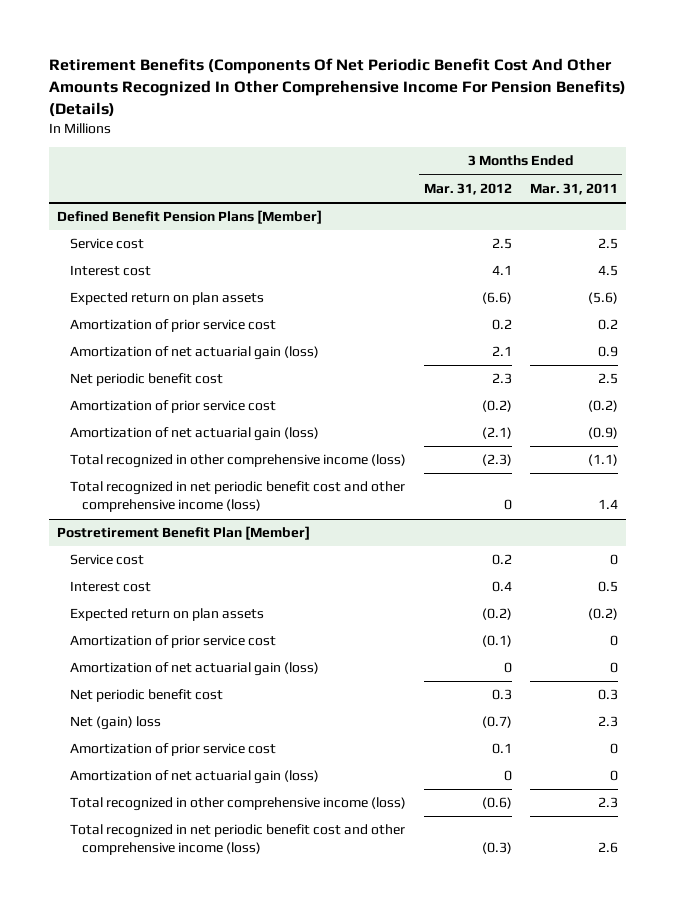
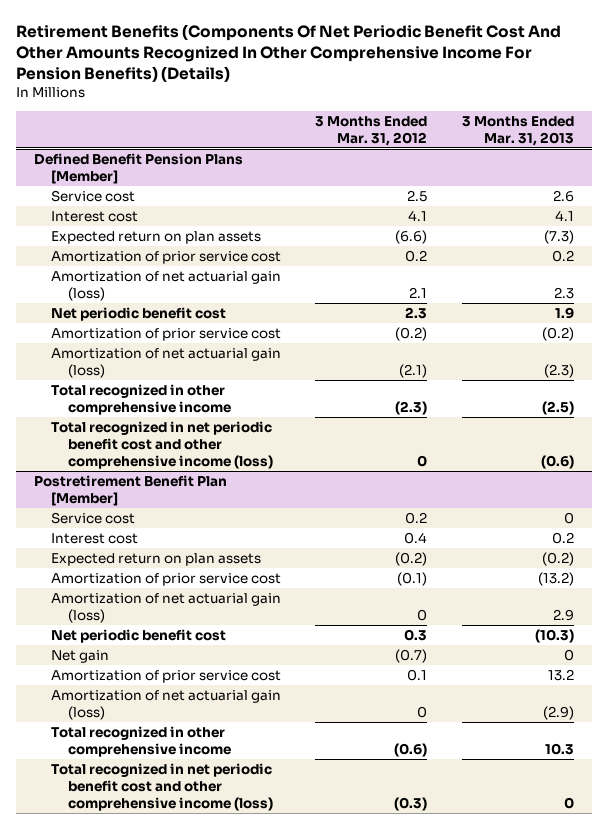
[529,182,618,195] Mar. 31, 2011 -> none
none -> [462,115,575,146] 3 Months Ended Mar. 31, 2013
[69,454,406,469] Total recognized in other comprehensive income (loss) -> [50,384,231,415] Total recognized in other comprehensive income
[69,716,161,731] Net (gain) loss -> [50,650,109,664] Net gain
[69,797,406,812] Total recognized in other comprehensive income (loss) -> [50,726,231,757] Total recognized in other comprehensive income

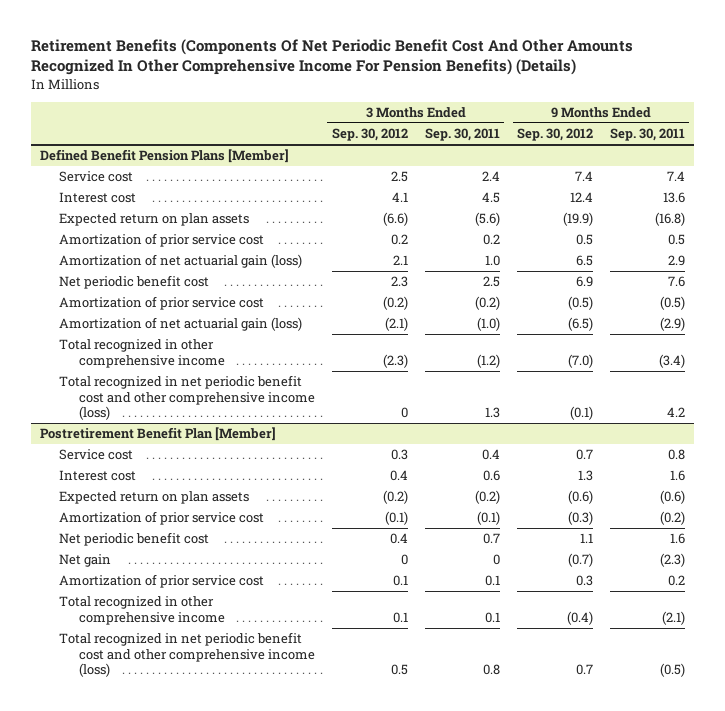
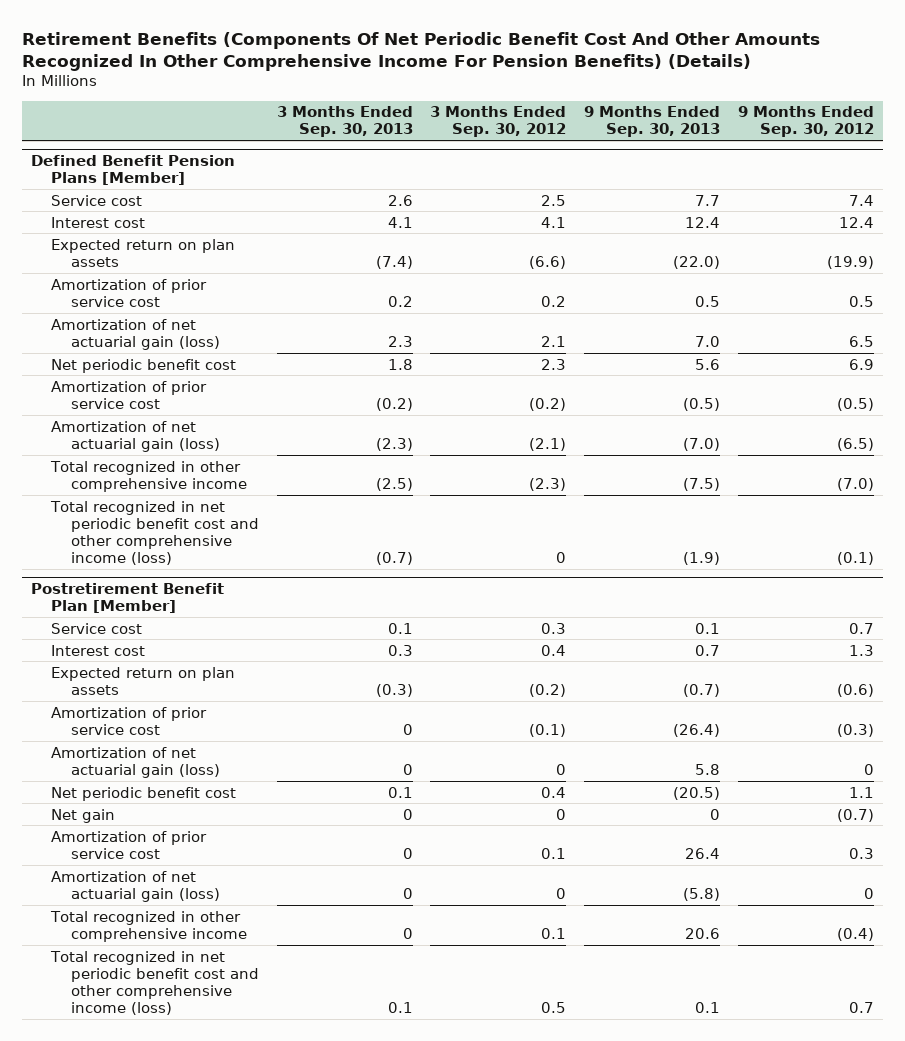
[424,128,500,142] Sep. 30, 2011 -> none
[610,128,686,142] Sep. 30, 2011 -> none
none -> [276,106,413,138] 3 Months Ended Sep. 30, 2013
none -> [584,106,721,138] 9 Months Ended Sep. 30, 2013
none -> [50,746,220,778] Amortization of net actuarial gain (loss)
none -> [50,870,220,902] Amortization of net actuarial gain (loss)

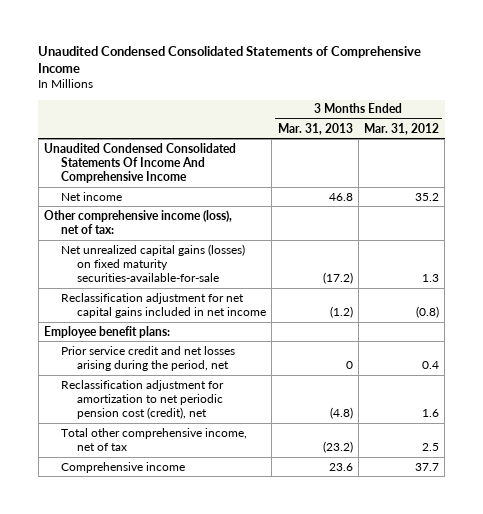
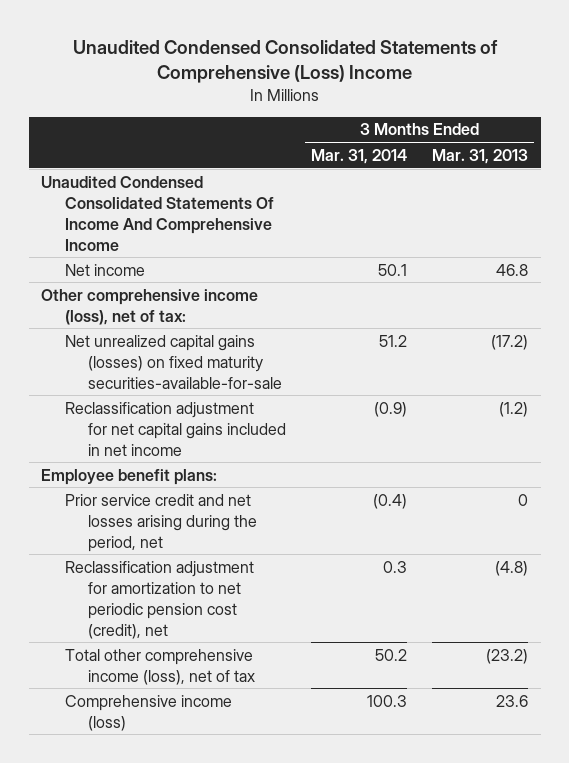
[38,45,422,74] Unaudited Condensed Consolidated Statements of Comprehensive Income -> [72,39,498,83] Unaudited Condensed Consolidated Statements of Comprehensive (Loss) Income
[364,122,440,135] Mar. 31, 2012 -> none
none -> [311,148,408,164] Mar. 31, 2014
[60,427,247,452] Total other comprehensive income, net of tax -> [64,648,255,685] Total other comprehensive income (loss), net of tax
[60,461,185,473] Comprehensive income -> [64,694,232,731] Comprehensive income (loss)

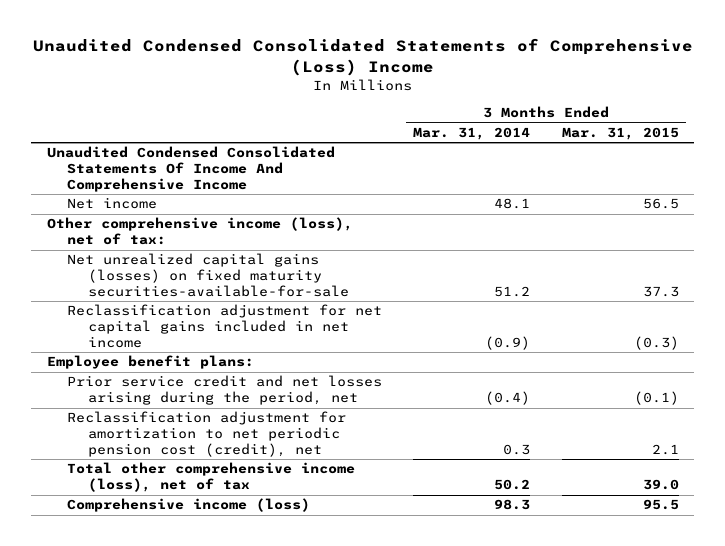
[432,148,529,164] Mar. 31, 2013 -> none
none -> [561,126,679,140] Mar. 31, 2015
[378,263,408,276] 50.1 -> [494,198,531,210] 48.1
[367,694,408,707] 100.3 -> [494,499,531,511] 98.3

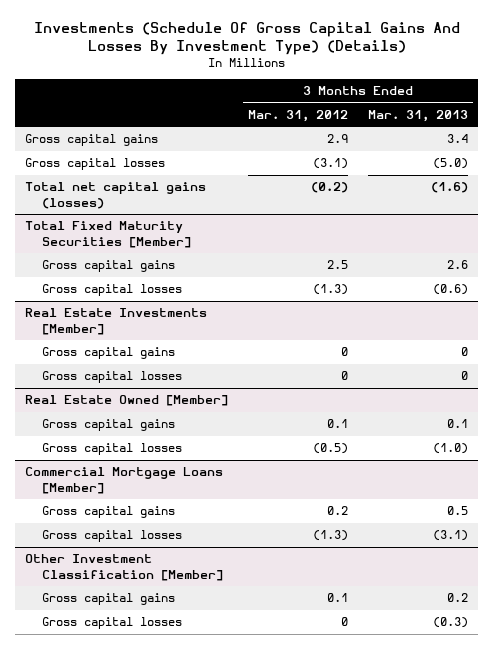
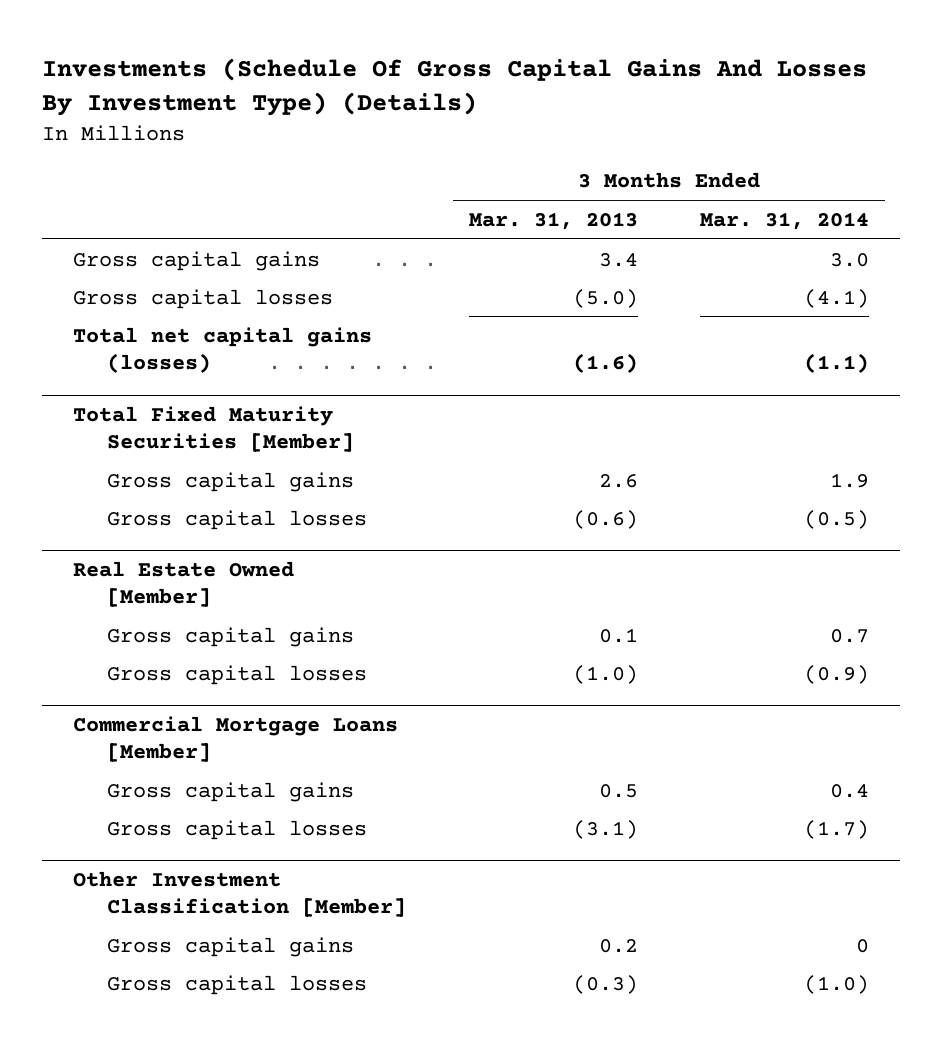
[248,110,349,123] Mar. 31, 2012 -> none
none -> [699,211,869,230] Mar. 31, 2014
[24,308,207,335] Real Estate Investments [Member] -> none
[41,347,175,360] Gross capital gains -> none
[41,371,182,384] Gross capital losses -> none

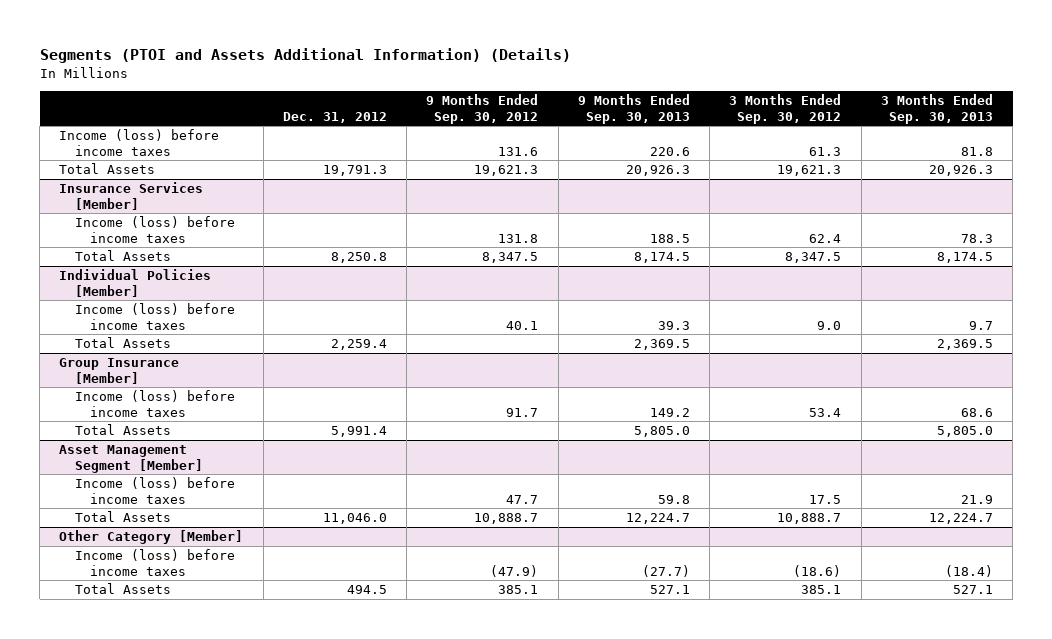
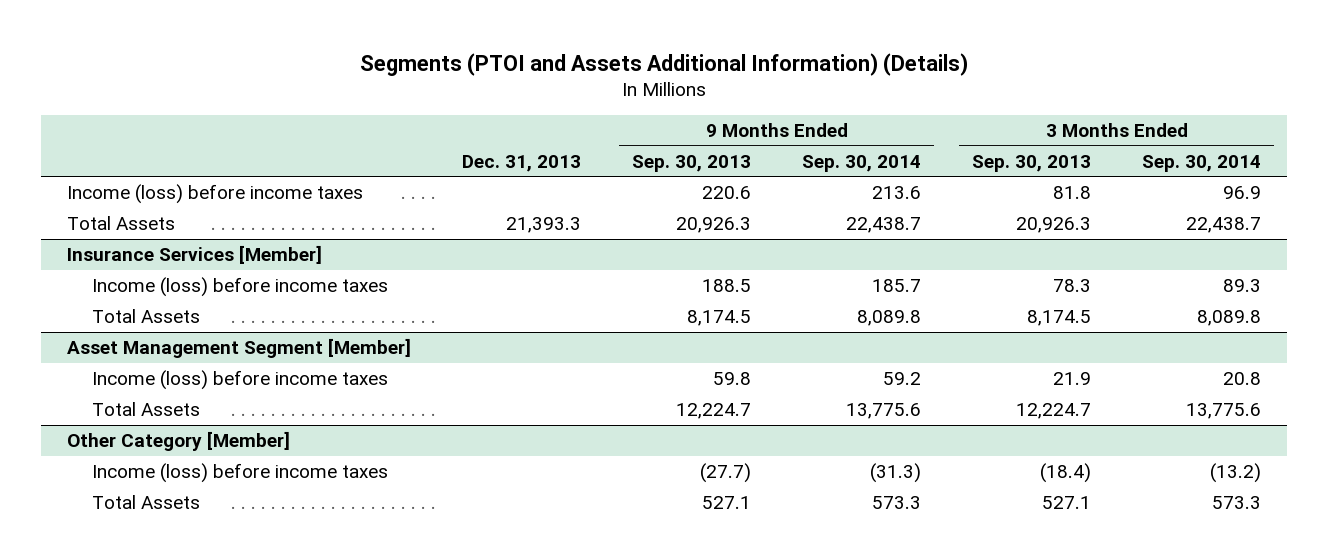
[282,111,387,123] Dec. 31, 2012 -> none
[426,94,539,124] 9 Months Ended Sep. 30, 2012 -> none
[729,94,842,124] 3 Months Ended Sep. 30, 2012 -> none
none -> [462,154,582,172] Dec. 31, 2013
none -> [802,154,922,172] Sep. 30, 2014
none -> [1142,154,1262,172] Sep. 30, 2014
[59,269,212,297] Individual Policies [Member] -> none
[74,303,235,330] Income (loss) before income taxes -> none
[74,337,171,349] Total Assets -> none
[59,358,180,384] Group Insurance [Member] -> none
[74,390,235,417] Income (loss) before income taxes -> none
[74,424,171,436] Total Assets -> none

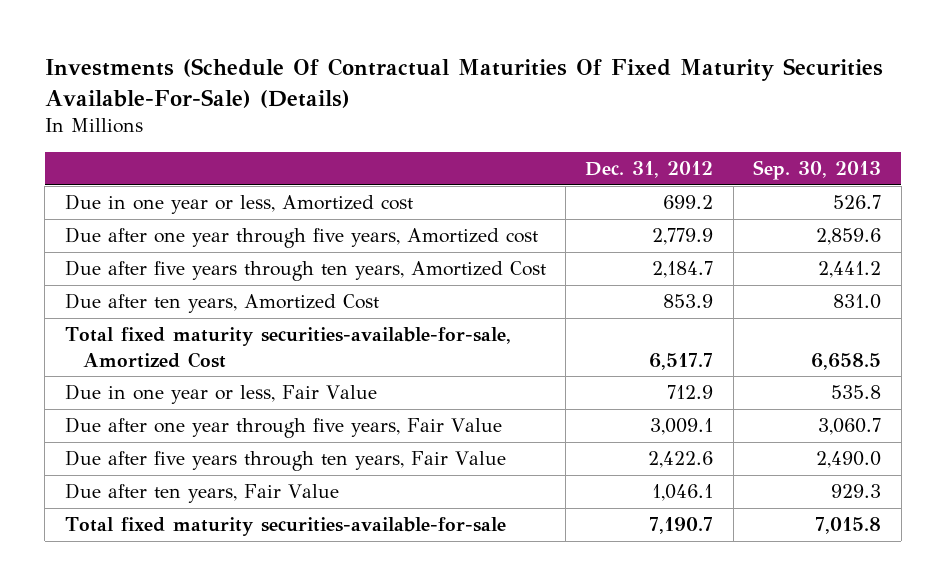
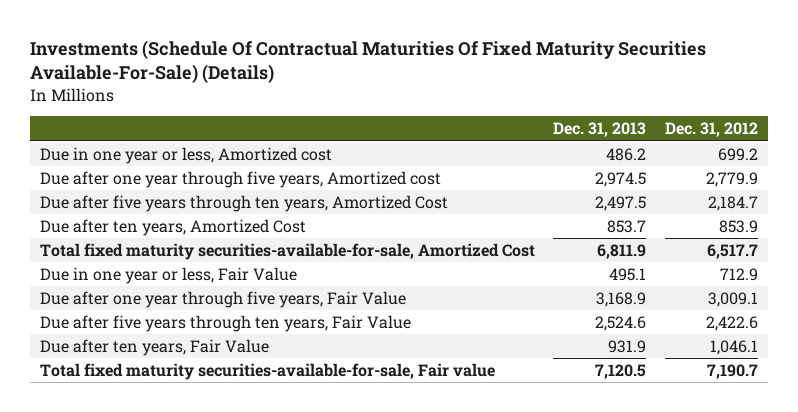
[753,160,882,181] Sep. 30, 2013 -> none
none -> [553,122,647,138] Dec. 31, 2013
[64,517,506,537] Total fixed maturity securities-available-for-sale -> [39,362,495,380] Total fixed maturity securities-available-for-sale, Fair value

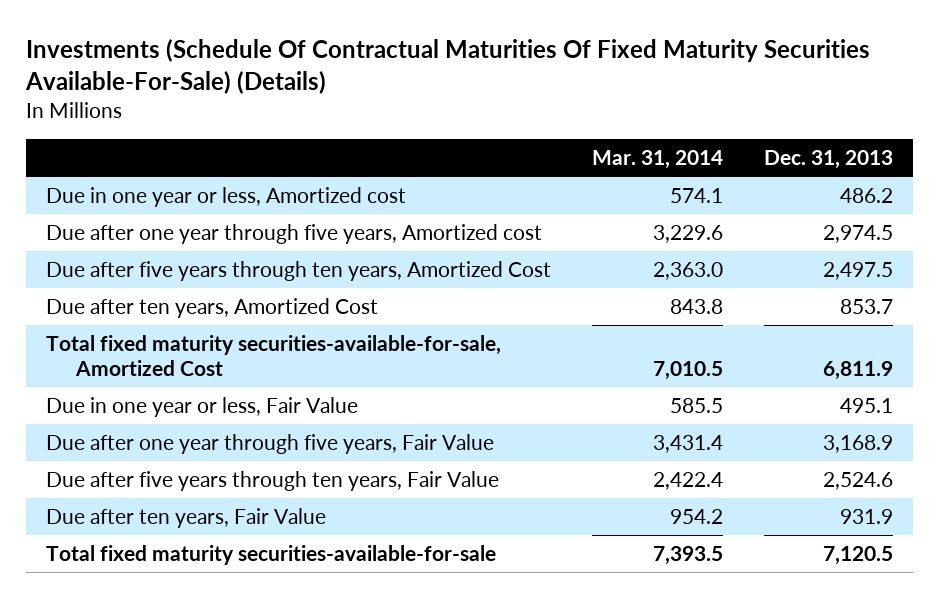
[665,122,759,138] Dec. 31, 2012 -> none
none -> [591,150,723,170] Mar. 31, 2014
[39,362,495,380] Total fixed maturity securities-available-for-sale, Fair value -> [46,545,497,566] Total fixed maturity securities-available-for-sale

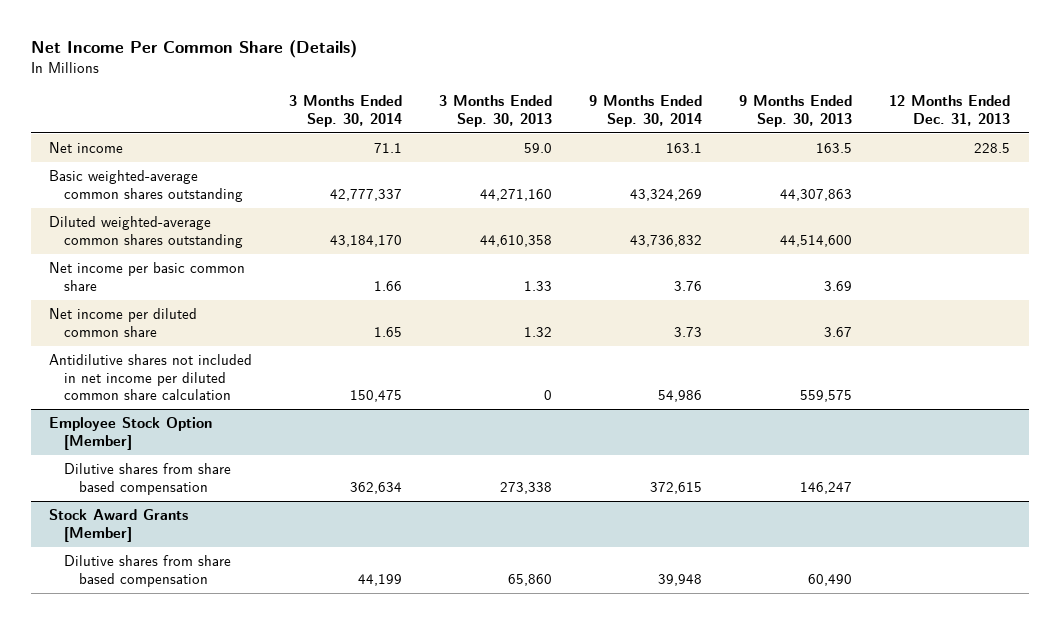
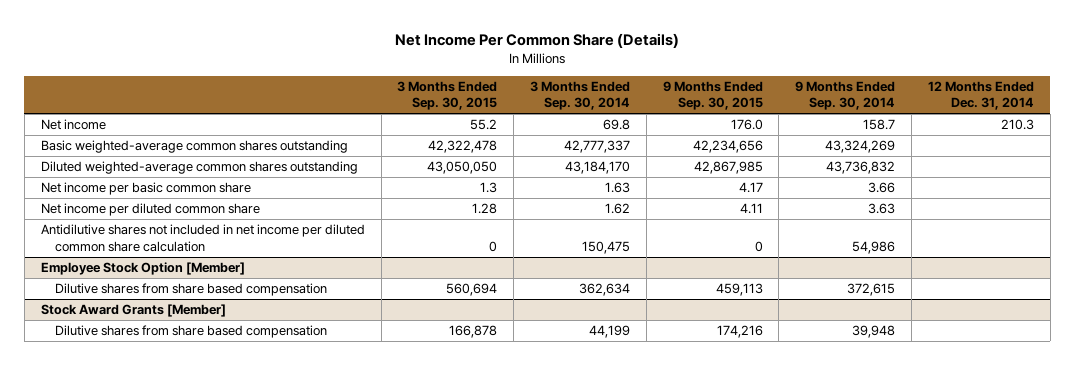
[439,95,553,127] 3 Months Ended Sep. 30, 2013 -> none
[739,95,853,127] 9 Months Ended Sep. 30, 2013 -> none
[889,95,1011,126] 12 Months Ended Dec. 31, 2013 -> none
none -> [397,80,498,111] 3 Months Ended Sep. 30, 2015
none -> [662,80,763,111] 9 Months Ended Sep. 30, 2015
none -> [927,80,1034,111] 12 Months Ended Dec. 31, 2014
[374,143,403,154] 71.1 -> [602,119,630,131] 69.8
[666,143,703,154] 163.1 -> [863,119,896,131] 158.7
[374,280,403,291] 1.66 -> [604,182,630,194] 1.63
[674,280,703,291] 3.76 -> [868,182,896,194] 3.66
[374,326,403,337] 1.65 -> [604,203,630,215] 1.62
[674,326,703,337] 3.73 -> [868,203,896,215] 3.63

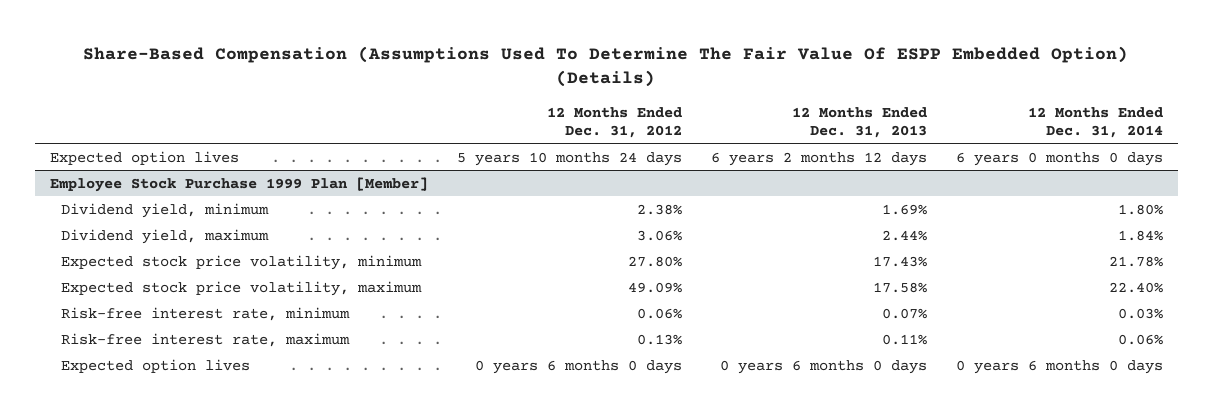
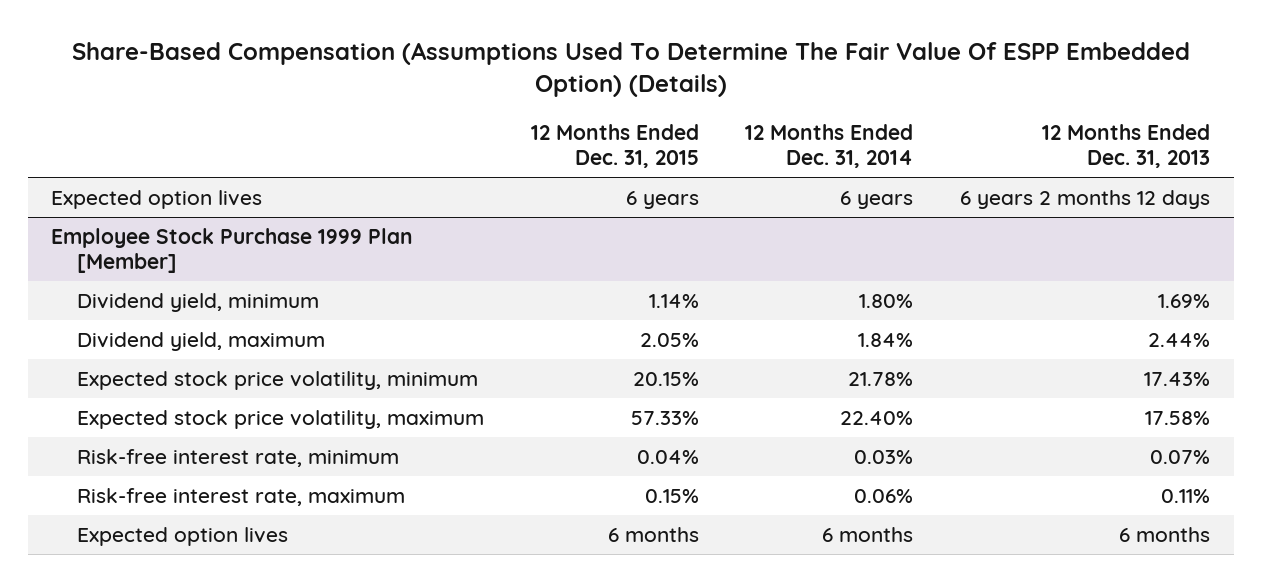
[546,106,682,138] 12 Months Ended Dec. 31, 2012 -> none
none -> [530,124,699,169] 12 Months Ended Dec. 31, 2015
[955,151,1163,166] 6 years 0 months 0 days -> [840,190,914,209] 6 years
[719,359,927,374] 0 years 6 months 0 days -> [1119,526,1211,542] 6 months
[955,359,1163,374] 0 years 6 months 0 days -> [822,526,914,542] 6 months

